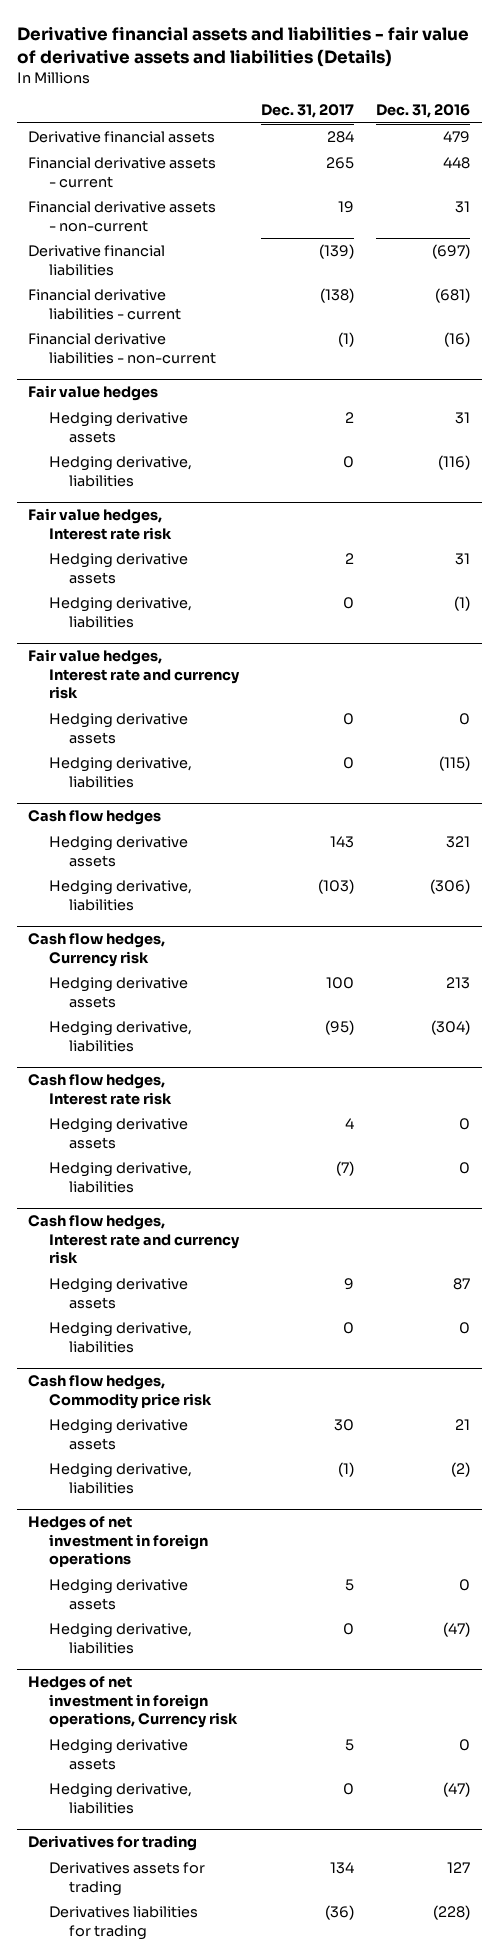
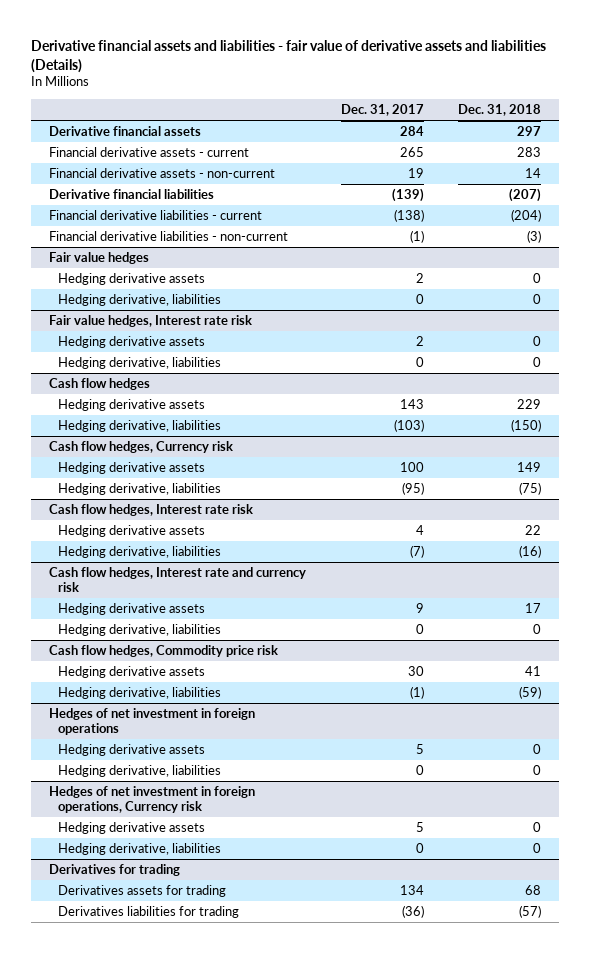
[376,104,471,119] Dec. 31, 2016 -> none
none -> [458,103,542,116] Dec. 31, 2018
[28,649,240,700] Fair value hedges, Interest rate and currency risk -> none
[48,713,188,744] Hedging derivative assets -> none
[48,757,192,788] Hedging derivative, liabilities -> none

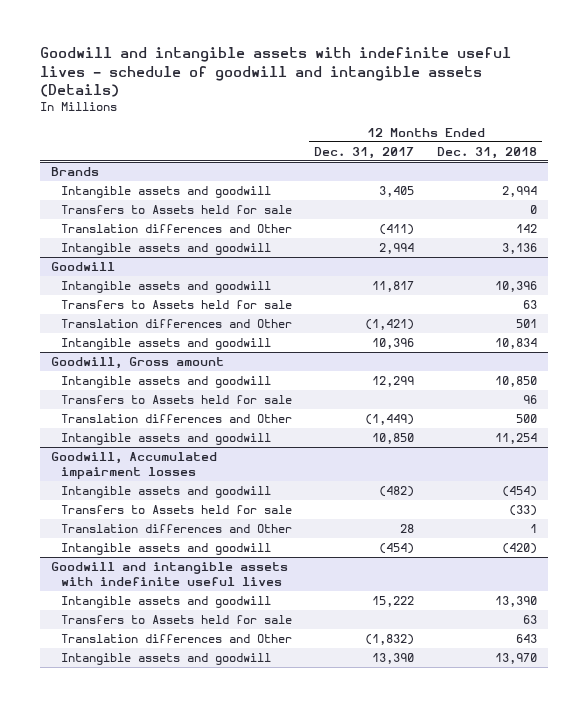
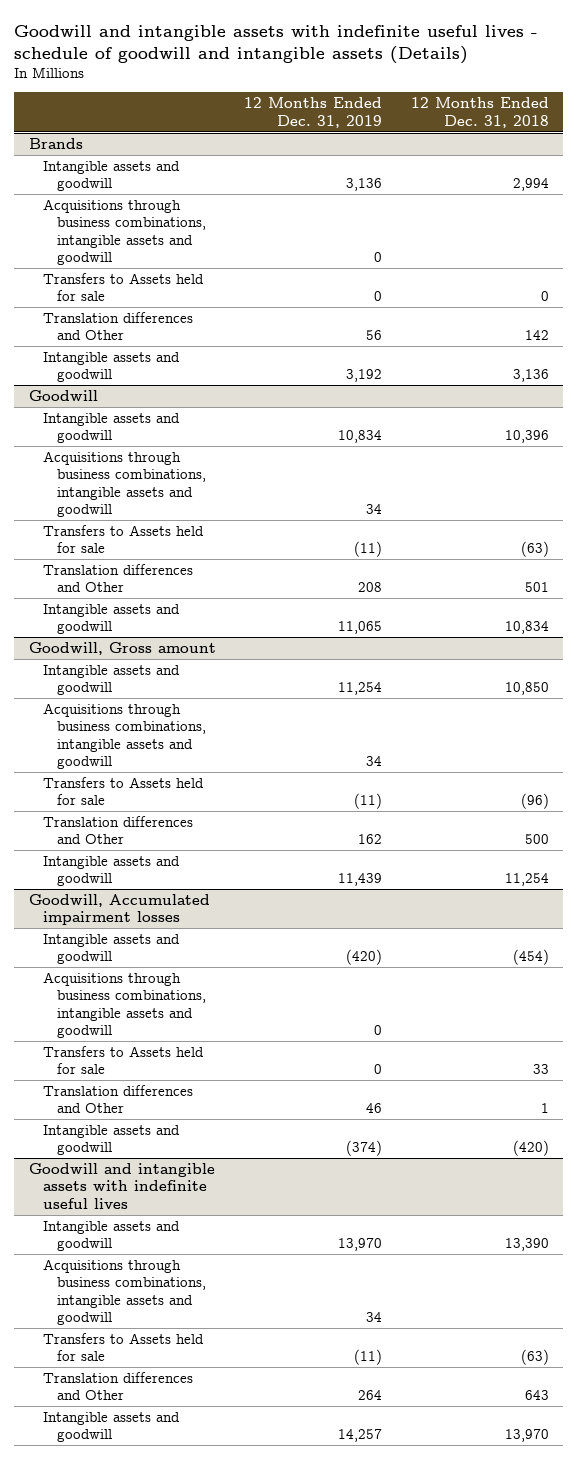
[314,146,415,159] Dec. 31, 2017 -> none
none -> [244,97,383,128] 12 Months Ended Dec. 31, 2019
none -> [42,198,207,266] Acquisitions through business combinations, intangible assets and goodwill
none -> [42,450,207,518] Acquisitions through business combinations, intangible assets and goodwill
[522,299,537,309] 63 -> [521,541,550,558] (63)
none -> [42,702,207,770] Acquisitions through business combinations, intangible assets and goodwill
[522,394,537,404] 96 -> [521,793,550,810] (96)
none -> [42,971,207,1039] Acquisitions through business combinations, intangible assets and goodwill
[508,504,537,516] (33) -> [533,1064,550,1075] 33
none -> [42,1258,207,1326] Acquisitions through business combinations, intangible assets and goodwill
[522,614,537,624] 63 -> [521,1349,550,1366] (63)

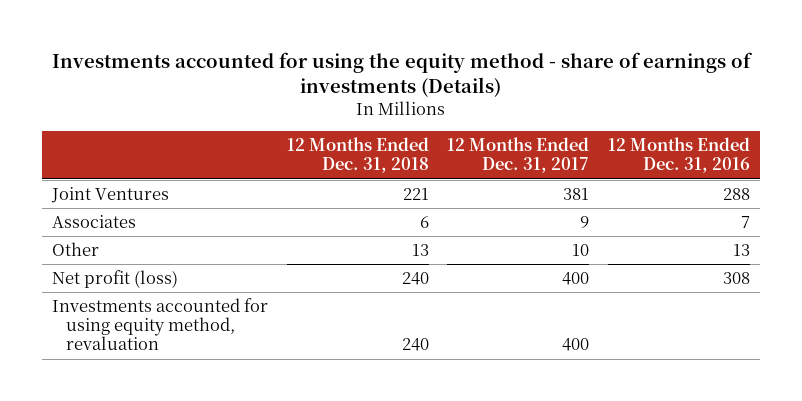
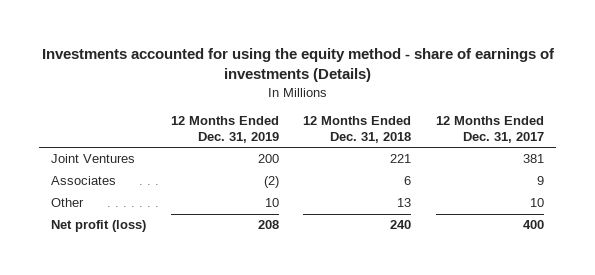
[608,137,751,174] 12 Months Ended Dec. 31, 2016 -> none
none -> [170,116,279,143] 12 Months Ended Dec. 31, 2019
[51,298,268,351] Investments accounted for using equity method, revaluation -> none

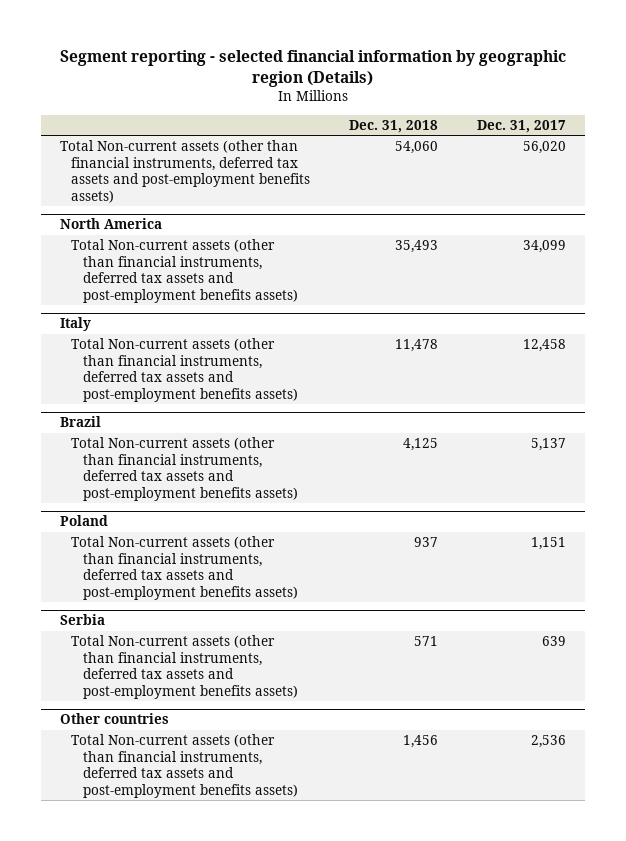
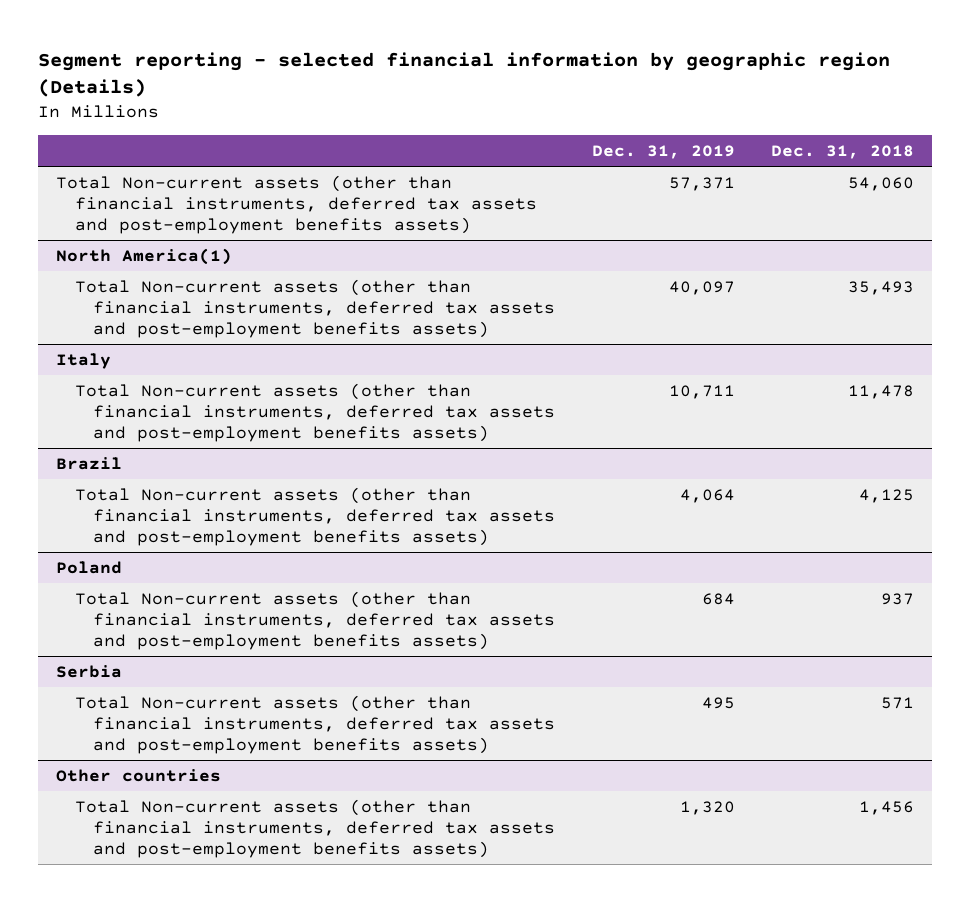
[476,119,566,133] Dec. 31, 2017 -> none
none -> [591,144,735,159] Dec. 31, 2019
[60,218,163,230] North America -> [56,247,233,265] North America(1)

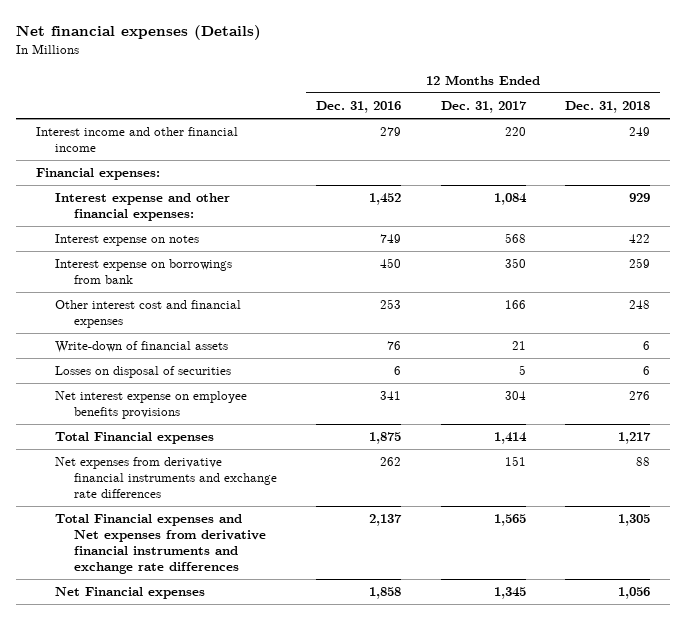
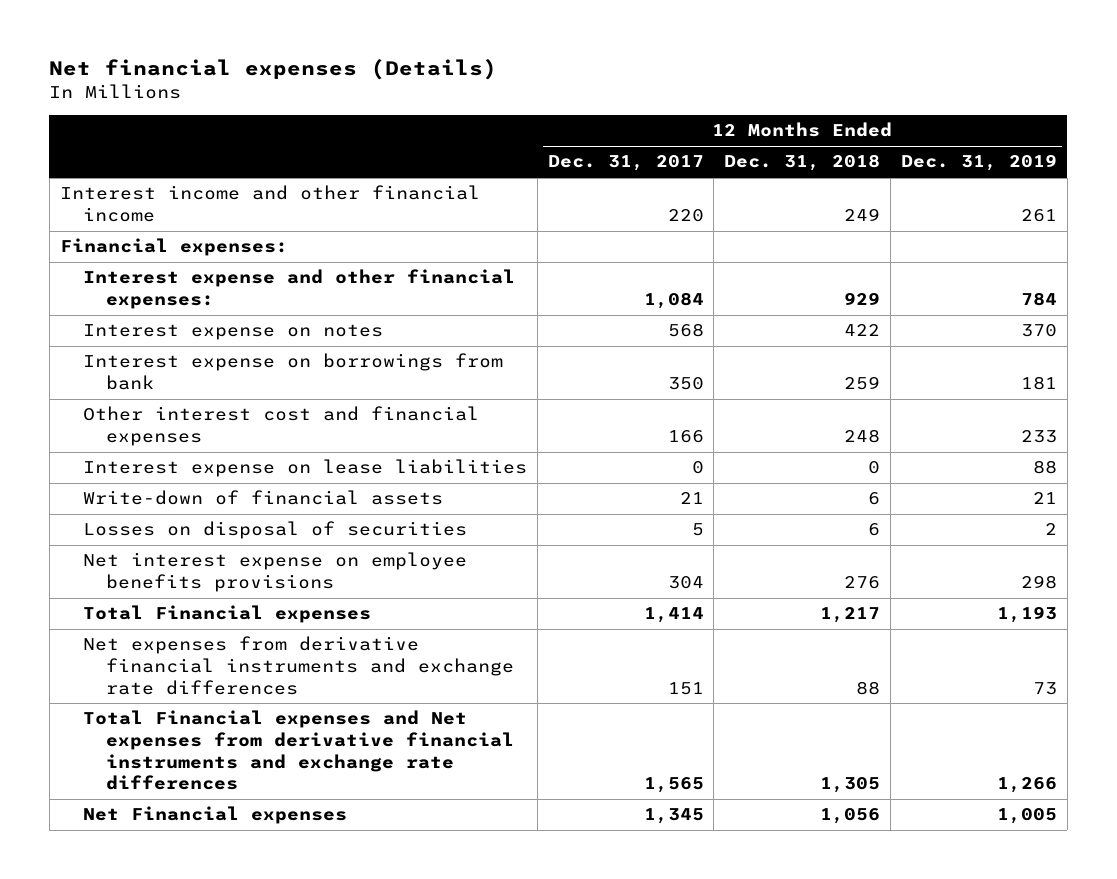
[316,101,402,114] Dec. 31, 2016 -> none
none -> [900,154,1057,172] Dec. 31, 2019
none -> [83,459,528,478] Interest expense on lease liabilities

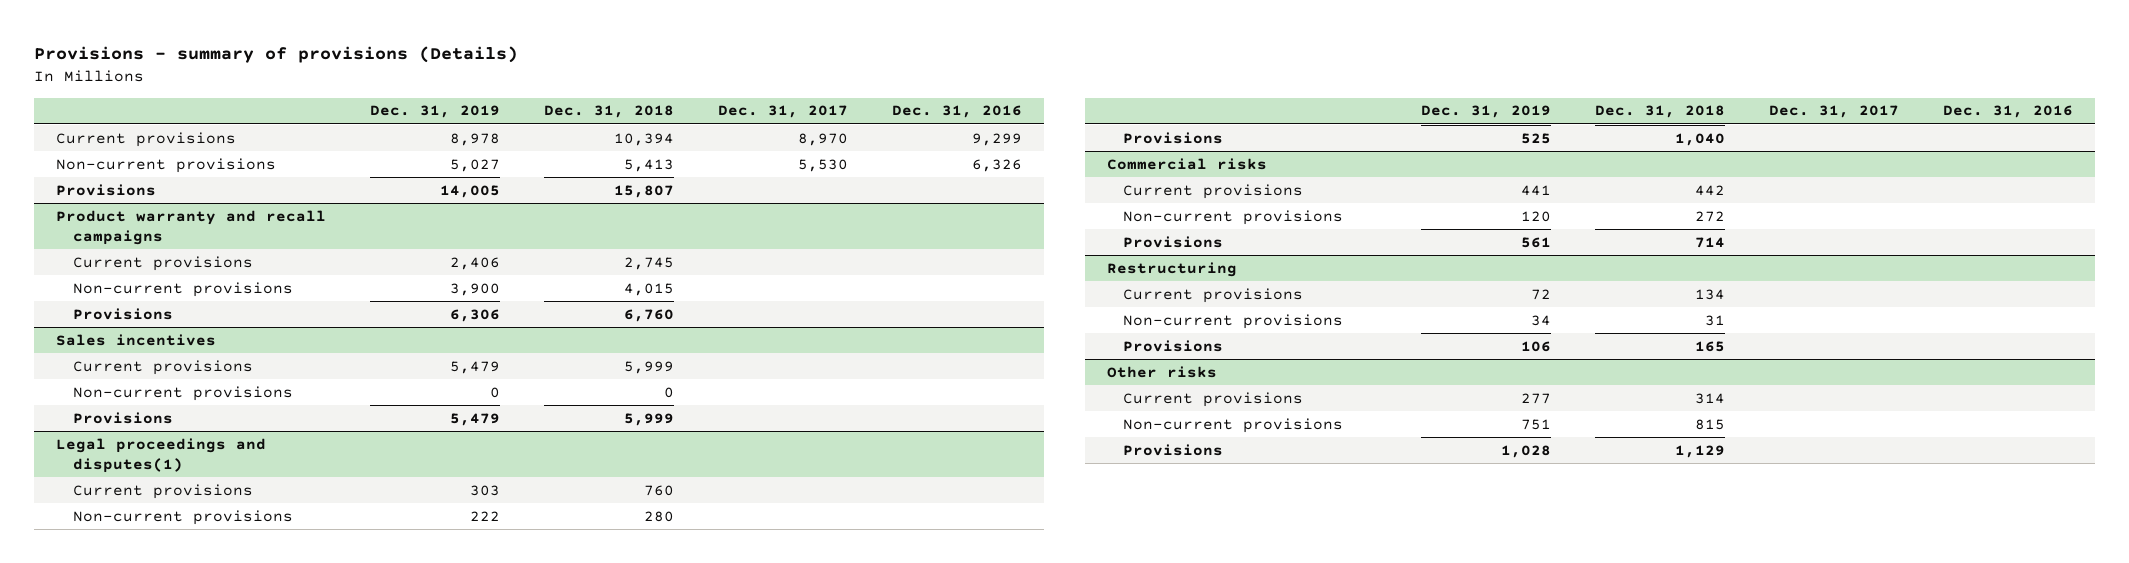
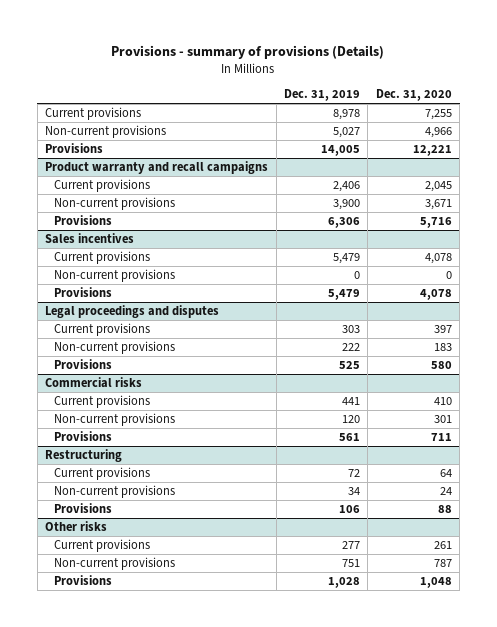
[544,105,675,119] Dec. 31, 2018 -> none
[718,105,849,119] Dec. 31, 2017 -> none
[892,105,1023,119] Dec. 31, 2016 -> none
none -> [375,89,452,102] Dec. 31, 2020
[56,437,267,473] Legal proceedings and disputes(1) -> [45,304,220,318] Legal proceedings and disputes

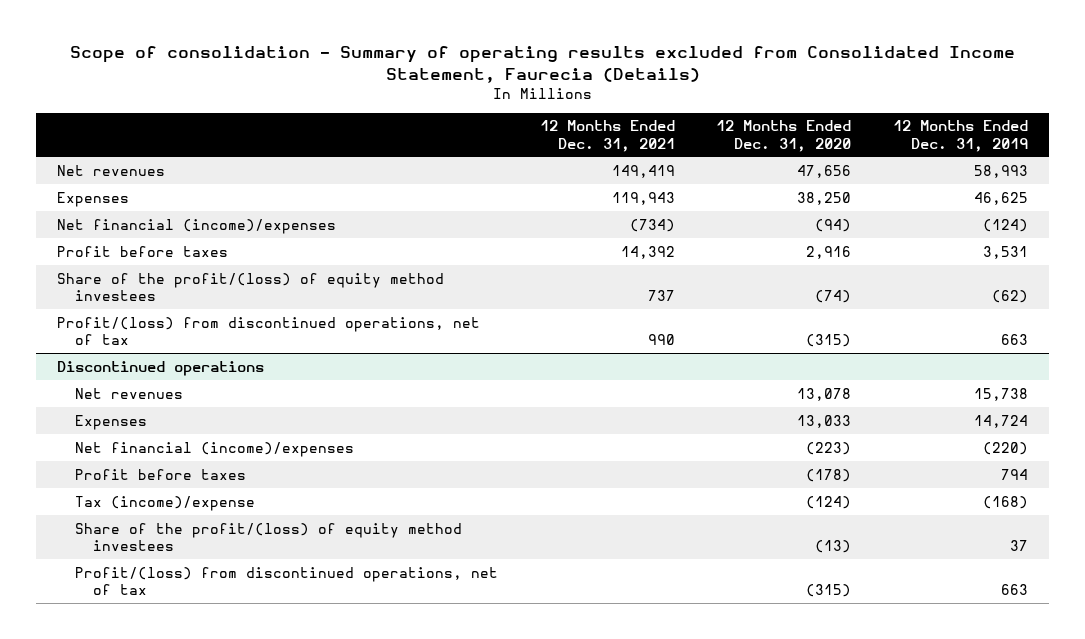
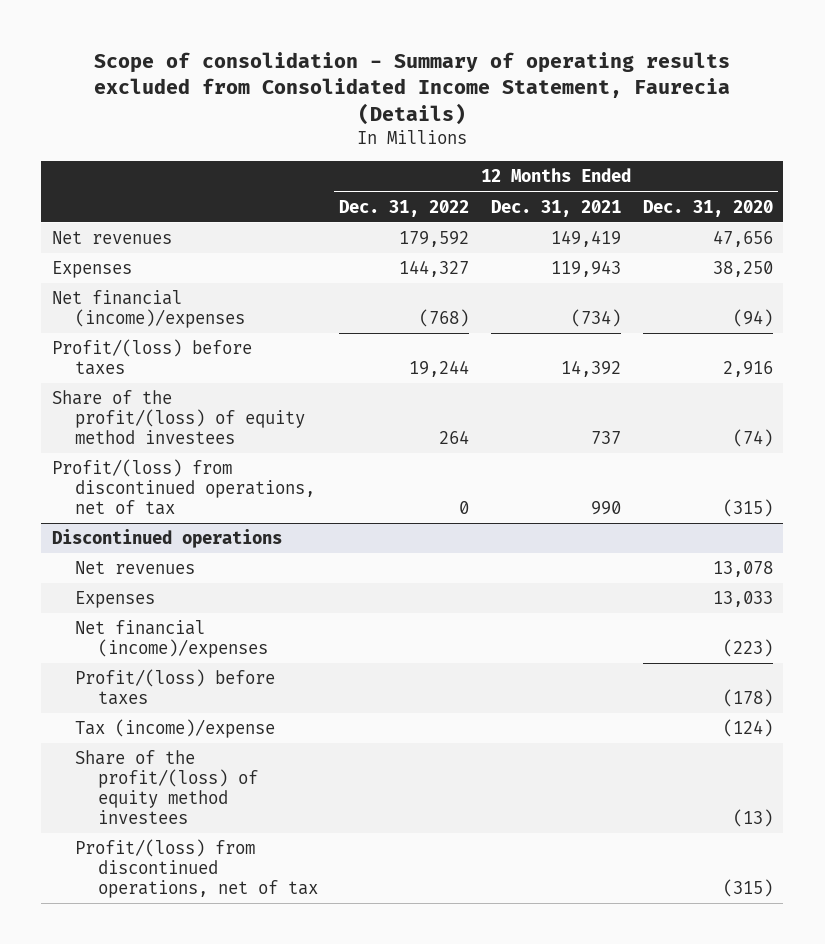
[893,120,1029,152] 12 Months Ended Dec. 31, 2019 -> none
none -> [339,199,470,217] Dec. 31, 2022
[56,245,228,257] Profit before taxes -> [52,339,253,375] Profit/(loss) before taxes
[74,468,246,480] Profit before taxes -> [74,669,275,705] Profit/(loss) before taxes

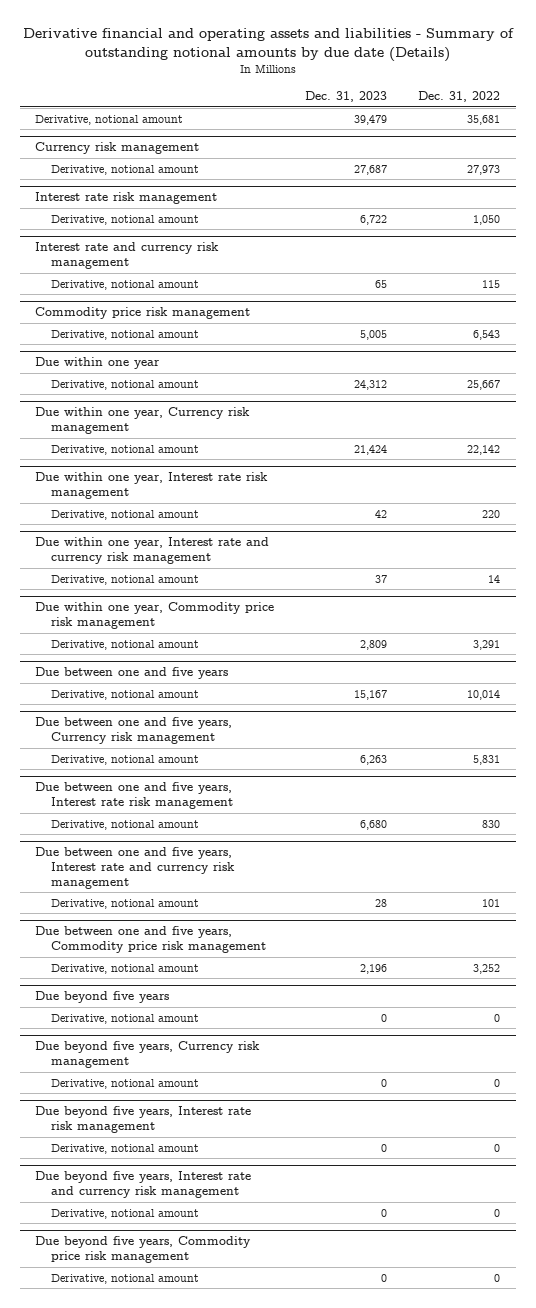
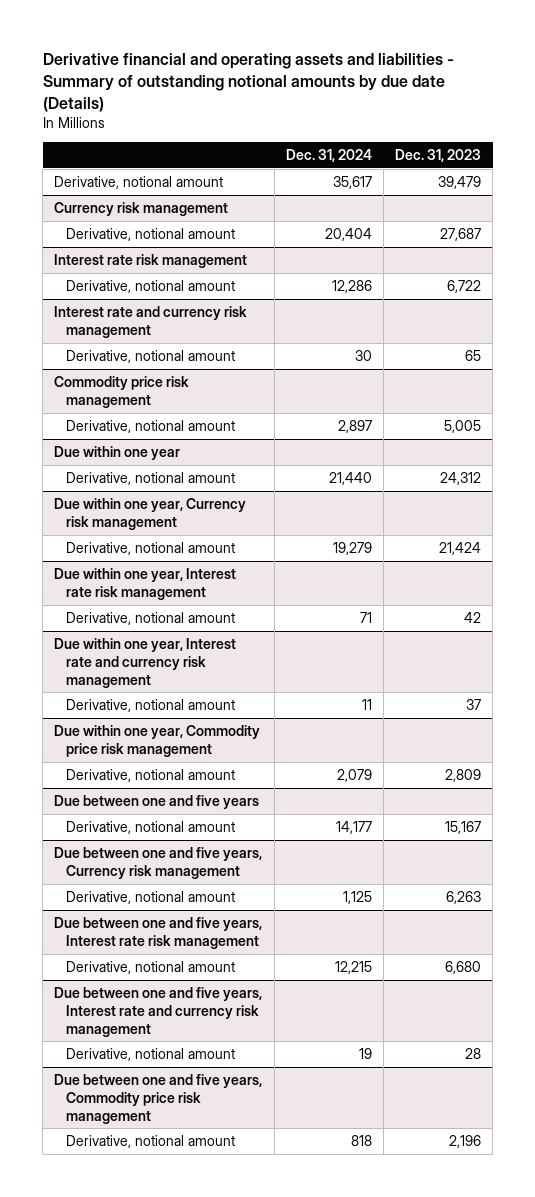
[418,91,501,103] Dec. 31, 2022 -> none
none -> [285,148,372,162] Dec. 31, 2024
[35,991,170,1004] Due beyond five years -> none
[51,1013,200,1024] Derivative, notional amount -> none
[35,1041,261,1069] Due beyond five years, Currency risk management -> none
[51,1078,200,1089] Derivative, notional amount -> none
[35,1106,252,1134] Due beyond five years, Interest rate risk management -> none
[51,1143,200,1154] Derivative, notional amount -> none
[35,1171,252,1199] Due beyond five years, Interest rate and currency risk management -> none
[51,1208,200,1219] Derivative, notional amount -> none
[35,1236,252,1264] Due beyond five years, Commodity price risk management -> none
[51,1273,200,1284] Derivative, notional amount -> none

